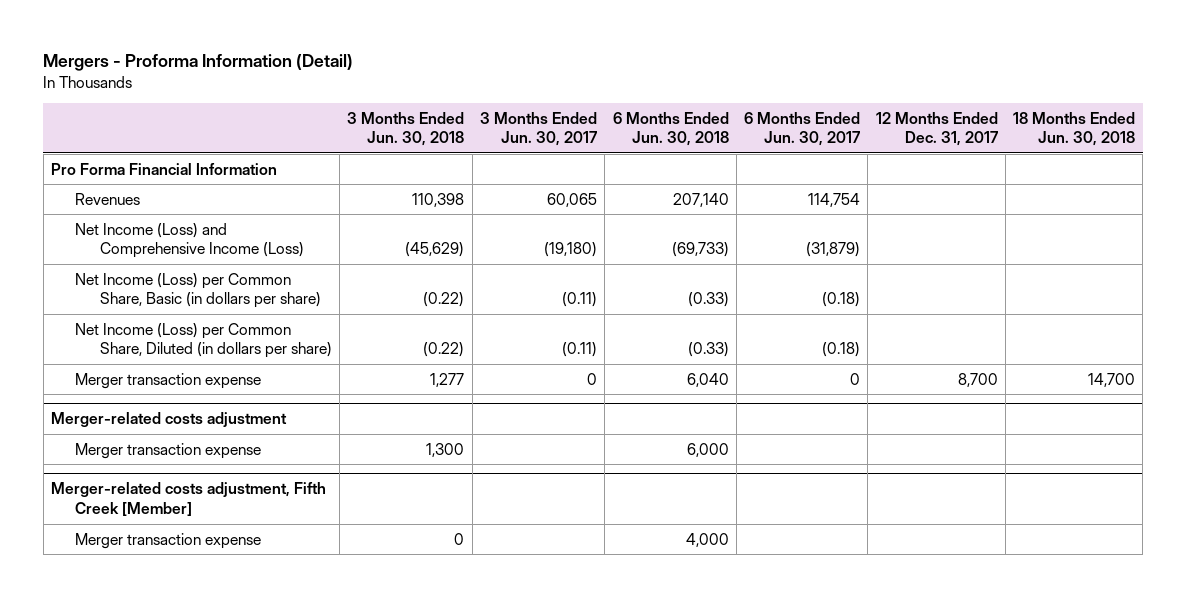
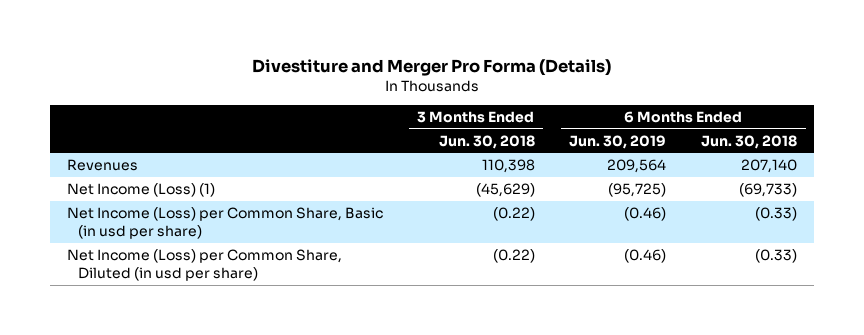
[43,54,354,72] Mergers - Proforma Information (Detail) -> [251,58,611,76] Divestiture and Merger Pro Forma (Details)
[479,111,597,147] 3 Months Ended Jun. 30, 2017 -> none
[744,111,861,147] 6 Months Ended Jun. 30, 2017 -> none
[875,111,998,147] 12 Months Ended Dec. 31, 2017 -> none
[1013,111,1136,147] 18 Months Ended Jun. 30, 2018 -> none
none -> [569,134,667,149] Jun. 30, 2019
[51,162,278,175] Pro Forma Financial Information -> none
[75,372,262,389] Merger transaction expense -> none
[51,412,288,428] Merger-related costs adjustment -> none
[75,442,262,459] Merger transaction expense -> none
[51,482,327,517] Merger-related costs adjustment, Fifth Creek [Member] -> none
[75,532,262,549] Merger transaction expense -> none
[75,222,304,259] Net Income (Loss) and Comprehensive Income (Loss) -> [66,182,215,197] Net Income (Loss) (1)
[75,272,321,309] Net Income (Loss) per Common Share, Basic (in dollars per share) -> [66,206,383,240] Net Income (Loss) per Common Share, Basic (in usd per share)
[75,322,332,359] Net Income (Loss) per Common Share, Diluted (in dollars per share) -> [66,248,342,282] Net Income (Loss) per Common Share, Diluted (in usd per share)

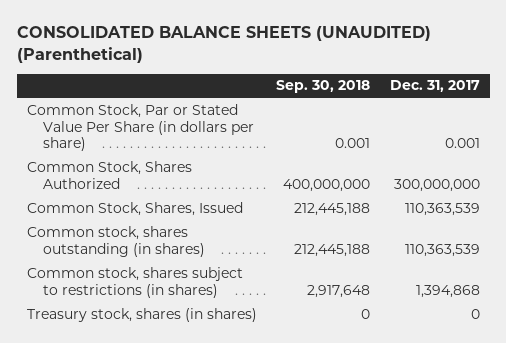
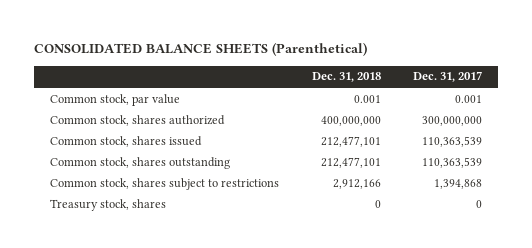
[16,26,431,63] CONSOLIDATED BALANCE SHEETS (UNAUDITED) (Parenthetical) -> [34,42,368,57] CONSOLIDATED BALANCE SHEETS (Parenthetical)
[276,80,371,94] Sep. 30, 2018 -> none
none -> [311,72,381,83] Dec. 31, 2018
[26,103,254,152] Common Stock, Par or Stated Value Per Share (in dollars per share) -> [50,93,181,106] Common stock, par value
[26,160,192,189] Common Stock, Shares Authorized -> [50,114,226,126] Common stock, shares authorized
[26,201,243,216] Common Stock, Shares, Issued -> [50,135,203,147] Common stock, shares issued
[26,225,205,257] Common stock, shares outstanding (in shares) -> [50,156,231,169] Common stock, shares outstanding
[26,266,243,298] Common stock, shares subject to restrictions (in shares) -> [50,177,280,190] Common stock, shares subject to restrictions
[26,307,257,322] Treasury stock, shares (in shares) -> [50,198,167,211] Treasury stock, shares

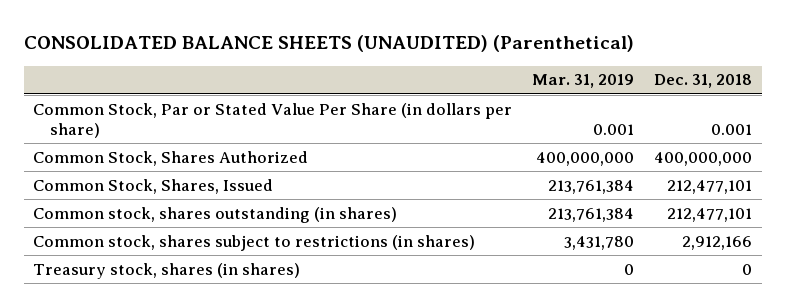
[34,42,368,57] CONSOLIDATED BALANCE SHEETS (Parenthetical) -> [23,35,634,53] CONSOLIDATED BALANCE SHEETS (UNAUDITED) (Parenthetical)
[412,71,482,83] Dec. 31, 2017 -> none
none -> [532,74,635,89] Mar. 31, 2019
[50,93,181,106] Common stock, par value -> [33,102,513,138] Common Stock, Par or Stated Value Per Share (in dollars per share)
[50,114,226,126] Common stock, shares authorized -> [33,150,309,166] Common Stock, Shares Authorized
[50,135,203,147] Common stock, shares issued -> [33,178,274,194] Common Stock, Shares, Issued
[50,156,231,169] Common stock, shares outstanding -> [33,206,398,223] Common stock, shares outstanding (in shares)
[50,177,280,190] Common stock, shares subject to restrictions -> [33,234,476,251] Common stock, shares subject to restrictions (in shares)
[50,198,167,211] Treasury stock, shares -> [33,262,301,279] Treasury stock, shares (in shares)

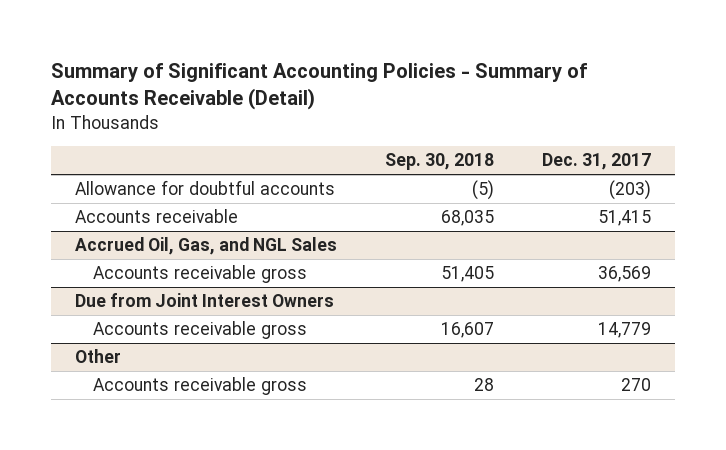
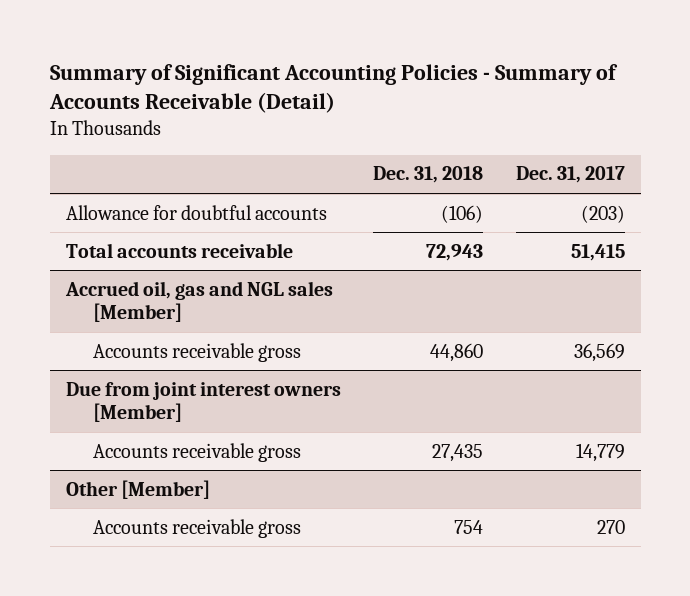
[385,153,495,171] Sep. 30, 2018 -> none
none -> [373,166,484,184] Dec. 31, 2018
[75,209,239,224] Accounts receivable -> [65,242,293,258] Total accounts receivable
[75,237,338,256] Accrued Oil, Gas, and NGL Sales -> [64,280,333,323] Accrued oil, gas and NGL sales [Member]
[75,293,335,308] Due from Joint Interest Owners -> [65,381,341,423] Due from joint interest owners [Member]
[75,349,122,364] Other -> [65,479,210,499] Other [Member]

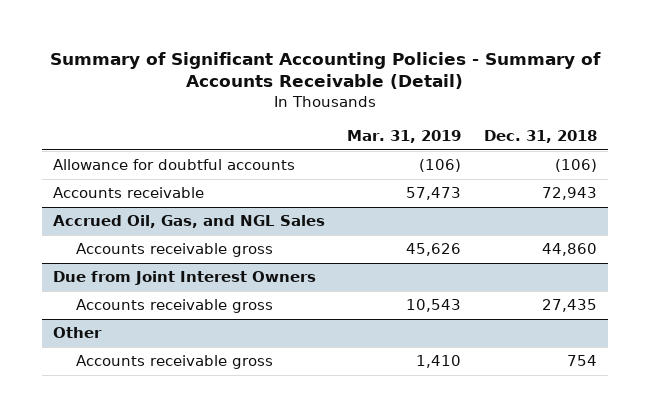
[515,166,625,184] Dec. 31, 2017 -> none
none -> [347,129,462,143] Mar. 31, 2019
[65,242,293,258] Total accounts receivable -> [53,187,205,199] Accounts receivable
[64,280,333,323] Accrued oil, gas and NGL sales [Member] -> [53,215,326,229] Accrued Oil, Gas, and NGL Sales
[65,381,341,423] Due from joint interest owners [Member] -> [53,271,317,286] Due from Joint Interest Owners
[65,479,210,499] Other [Member] -> [53,327,103,339] Other

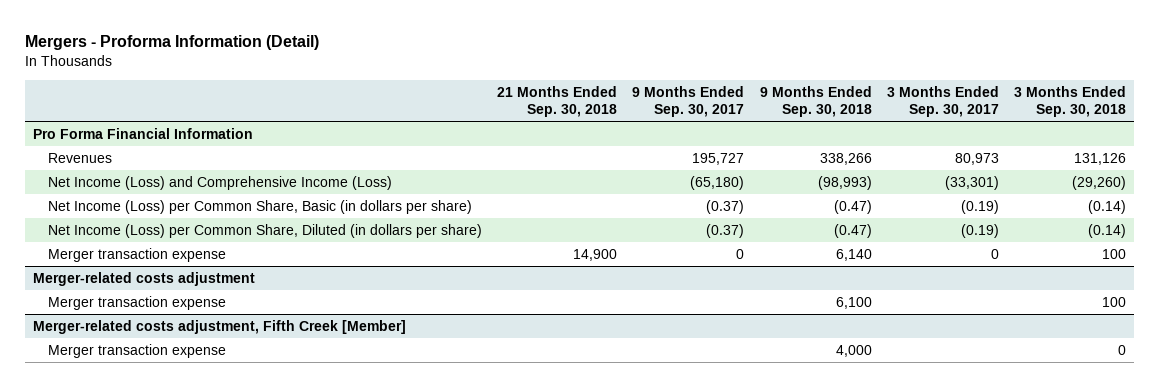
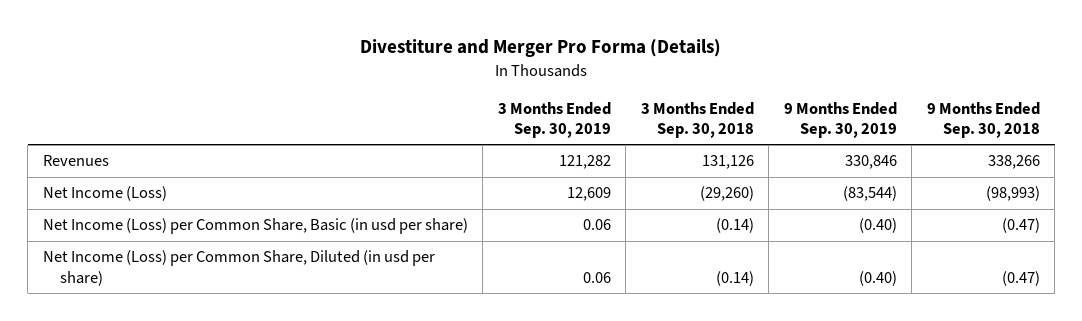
[25,35,320,51] Mergers - Proforma Information (Detail) -> [360,39,722,58] Divestiture and Merger Pro Forma (Details)
[497,86,618,118] 21 Months Ended Sep. 30, 2018 -> none
[632,86,745,118] 9 Months Ended Sep. 30, 2017 -> none
[886,86,999,118] 3 Months Ended Sep. 30, 2017 -> none
none -> [497,101,611,139] 3 Months Ended Sep. 30, 2019
none -> [783,101,897,139] 9 Months Ended Sep. 30, 2019
[32,128,253,140] Pro Forma Financial Information -> none
[48,248,227,263] Merger transaction expense -> none
[32,272,255,287] Merger-related costs adjustment -> none
[48,296,227,311] Merger transaction expense -> none
[32,320,406,335] Merger-related costs adjustment, Fifth Creek [Member] -> none
[48,344,227,359] Merger transaction expense -> none
[48,176,393,191] Net Income (Loss) and Comprehensive Income (Loss) -> [42,186,167,202] Net Income (Loss)
[48,200,473,215] Net Income (Loss) per Common Share, Basic (in dollars per share) -> [42,218,468,235] Net Income (Loss) per Common Share, Basic (in usd per share)
[48,224,483,239] Net Income (Loss) per Common Share, Diluted (in dollars per share) -> [42,250,435,286] Net Income (Loss) per Common Share, Diluted (in usd per share)

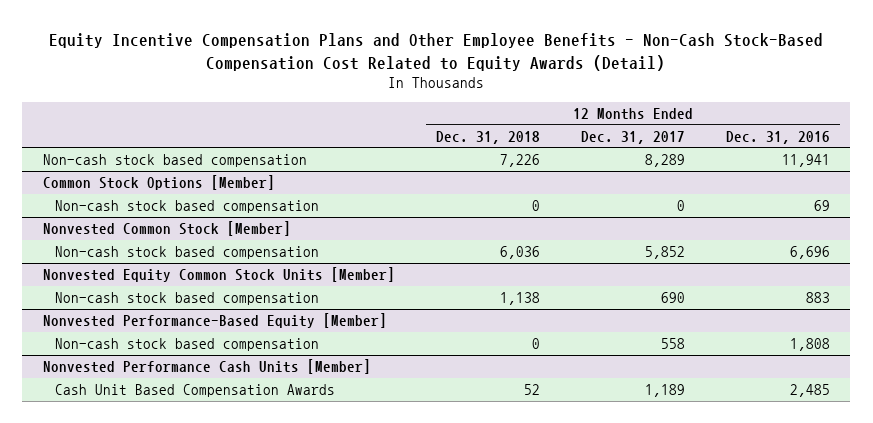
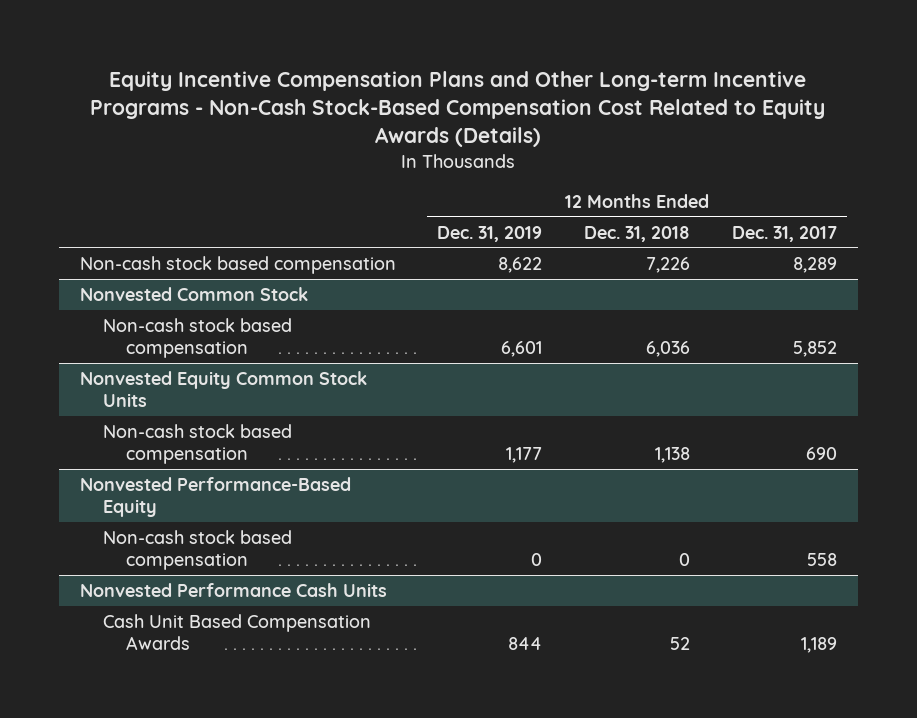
[49,32,824,71] Equity Incentive Compensation Plans and Other Employee Benefits - Non-Cash Stock-Based Compensation Cost Related to Equity Awards (Detail) -> [90,71,826,148] Equity Incentive Compensation Plans and Other Long-term Incentive Programs - Non-Cash Stock-Based Compensation Cost Related to Equity Awards (Details)
[725,130,830,144] Dec. 31, 2016 -> none
none -> [437,225,543,242] Dec. 31, 2019
[42,175,275,191] Common Stock Options [Member] -> none
[55,200,320,214] Non-cash stock based compensation -> none
[42,221,291,237] Nonvested Common Stock [Member] -> [79,286,308,301] Nonvested Common Stock
[42,267,395,283] Nonvested Equity Common Stock Units [Member] -> [79,370,367,407] Nonvested Equity Common Stock Units
[42,313,387,329] Nonvested Performance-Based Equity [Member] -> [79,476,351,517] Nonvested Performance-Based Equity
[42,359,371,375] Nonvested Performance Cash Units [Member] -> [79,582,387,597] Nonvested Performance Cash Units

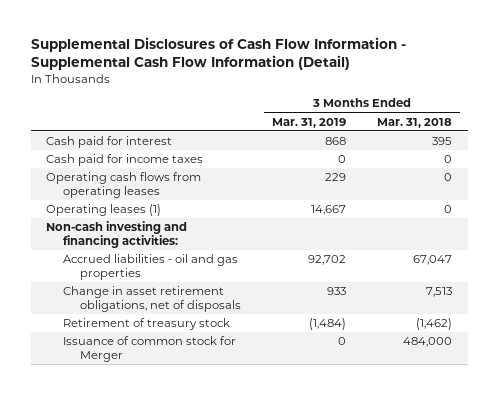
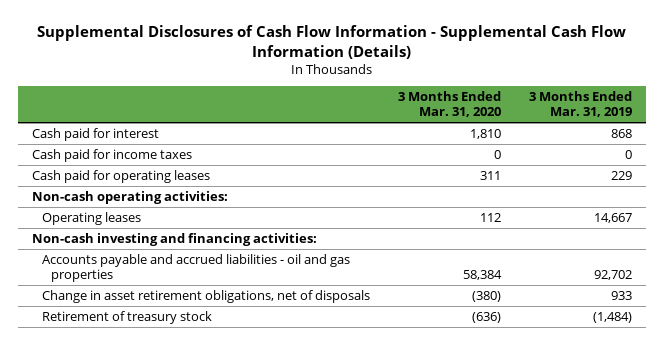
[30,36,406,70] Supplemental Disclosures of Cash Flow Information - Supplemental Cash Flow Information (Detail) -> [36,25,626,59] Supplemental Disclosures of Cash Flow Information - Supplemental Cash Flow Information (Details)
[376,117,452,128] Mar. 31, 2018 -> none
none -> [397,91,501,118] 3 Months Ended Mar. 31, 2020
[46,172,202,199] Operating cash flows from operating leases -> [31,169,210,183] Cash paid for operating leases
none -> [31,190,228,204] Non-cash operating activities:
[46,204,162,217] Operating leases (1) -> [41,211,141,225] Operating leases
[62,254,238,281] Accrued liabilities - oil and gas properties -> [41,253,350,282] Accounts payable and accrued liabilities - oil and gas properties
[62,336,236,363] Issuance of common stock for Merger -> none

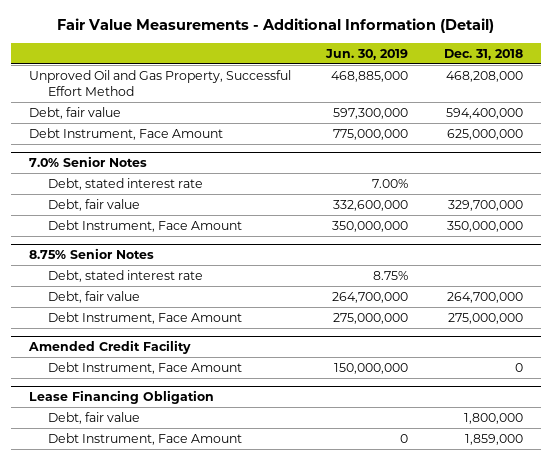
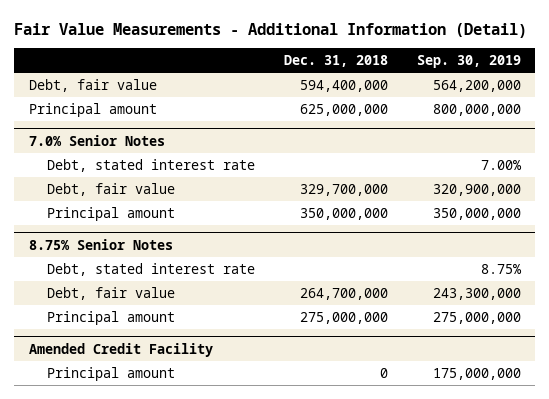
[325,48,409,60] Jun. 30, 2019 -> none
none -> [416,55,521,69] Sep. 30, 2019
[28,69,291,97] Unproved Oil and Gas Property, Successful Effort Method -> none
[28,127,223,140] Debt Instrument, Face Amount -> [28,102,157,117] Principal amount
[47,219,242,232] Debt Instrument, Face Amount -> [47,206,176,221] Principal amount
[47,311,242,324] Debt Instrument, Face Amount -> [47,310,176,325] Principal amount
[28,389,214,404] Lease Financing Obligation -> none
[47,411,140,424] Debt, fair value -> none
[47,432,242,445] Debt Instrument, Face Amount -> none
[47,361,242,374] Debt Instrument, Face Amount -> [47,366,176,381] Principal amount

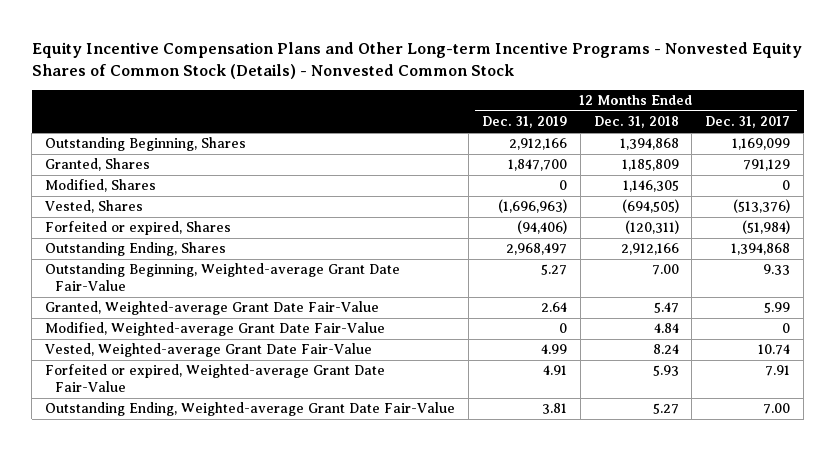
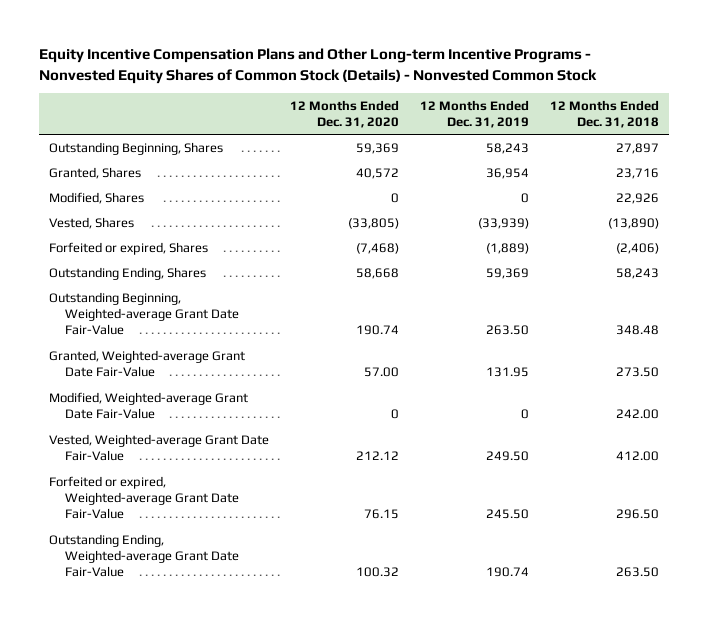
[705,116,791,129] Dec. 31, 2017 -> none
none -> [290,99,400,129] 12 Months Ended Dec. 31, 2020
[508,138,567,151] 2,912,166 -> [485,143,529,155] 58,243
[619,138,679,151] 1,394,868 -> [615,143,659,155] 27,897
[507,159,567,172] 1,847,700 -> [485,168,529,180] 36,954
[621,159,679,172] 1,185,809 -> [615,168,659,180] 23,716
[622,180,679,193] 1,146,305 -> [615,193,659,205] 22,926
[497,199,567,214] (1,696,963) -> [477,218,529,230] (33,939)
[621,199,679,214] (694,505) -> [607,218,659,230] (13,890)
[516,220,567,235] (94,406) -> [485,243,529,255] (1,889)
[624,220,679,235] (120,311) -> [615,243,659,255] (2,406)
[505,243,567,256] 2,968,497 -> [485,268,529,280] 59,369
[620,243,679,256] 2,912,166 -> [615,268,659,280] 58,243
[540,264,567,276] 5.27 -> [485,325,529,336] 263.50
[651,264,679,276] 7.00 -> [615,325,659,336] 348.48
[540,302,567,313] 2.64 -> [485,367,529,378] 131.95
[653,302,679,314] 5.47 -> [615,367,659,378] 273.50
[653,323,679,334] 4.84 -> [615,409,659,420] 242.00
[540,344,567,355] 4.99 -> [485,451,529,462] 249.50
[652,344,679,355] 8.24 -> [615,451,659,462] 412.00
[542,365,567,376] 4.91 -> [485,509,529,520] 245.50
[652,365,679,377] 5.93 -> [615,509,659,520] 296.50
[541,403,567,415] 3.81 -> [485,567,529,578] 190.74
[652,403,679,415] 5.27 -> [615,567,659,578] 263.50

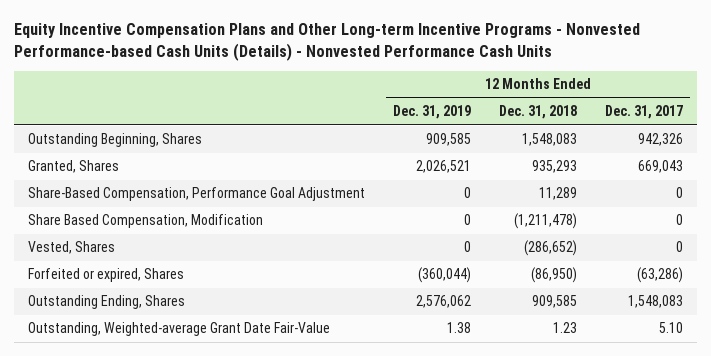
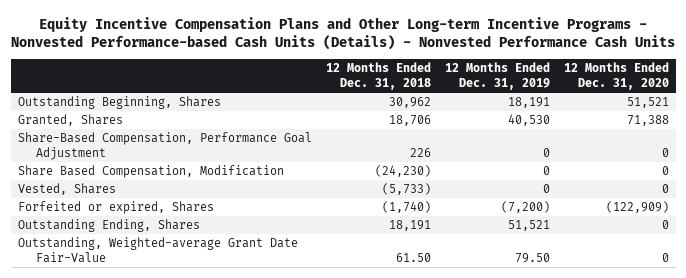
[605,105,684,120] Dec. 31, 2017 -> none
none -> [563,62,669,91] 12 Months Ended Dec. 31, 2020
[425,133,471,147] 909,585 -> [507,97,550,109] 18,191
[522,133,578,147] 1,548,083 -> [388,97,431,109] 30,962
[415,160,471,174] 2,026,521 -> [507,114,550,127] 40,530
[532,160,578,174] 935,293 -> [388,115,431,127] 18,706
[539,187,578,201] 11,289 -> [409,148,431,158] 226
[514,213,578,230] (1,211,478) -> [374,165,431,178] (24,230)
[524,240,578,257] (286,652) -> [381,183,431,196] (5,733)
[417,267,471,284] (360,044) -> [500,201,550,214] (7,200)
[531,267,578,284] (86,950) -> [381,201,431,214] (1,740)
[415,295,471,309] 2,576,062 -> [507,220,550,232] 51,521
[532,295,578,309] 909,585 -> [388,220,431,232] 18,191
[446,322,471,334] 1.38 -> [514,253,550,264] 79.50
[553,322,578,334] 1.23 -> [395,253,431,263] 61.50

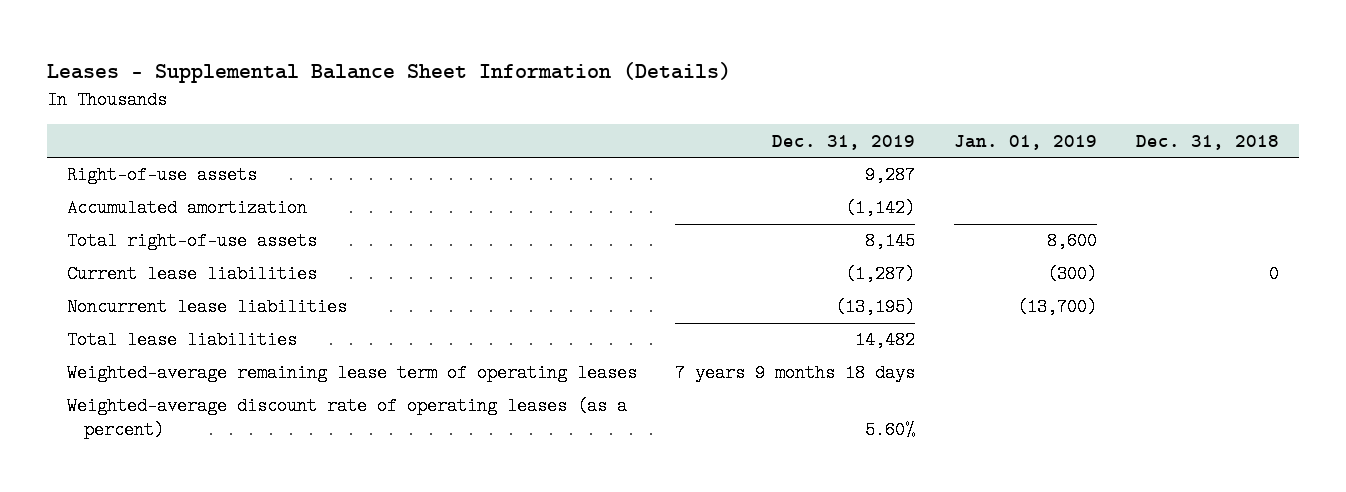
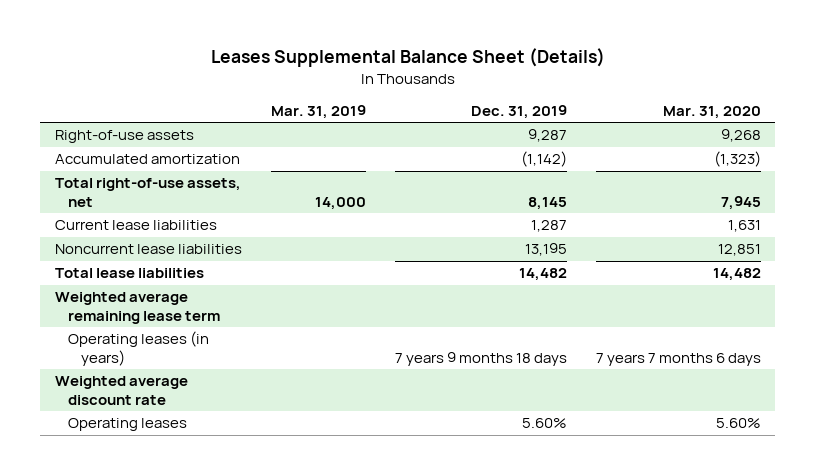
[47,61,732,83] Leases - Supplemental Balance Sheet Information (Details) -> [210,48,605,68] Leases Supplemental Balance Sheet (Details)
[954,134,1098,150] Jan. 01, 2019 -> none
[1136,134,1280,150] Dec. 31, 2018 -> none
none -> [270,104,366,119] Mar. 31, 2019
none -> [662,105,761,119] Mar. 31, 2020
[66,232,317,251] Total right-of-use assets -> [54,178,241,207] Total right-of-use assets, net
[845,265,916,284] (1,287) -> [530,220,567,233] 1,287
[835,298,916,317] (13,195) -> [524,243,567,257] 13,195
none -> [54,292,220,324] Weighted average remaining lease term
[66,364,637,383] Weighted-average remaining lease term of operating leases -> [67,331,209,366] Operating leases (in years)
none -> [54,376,188,405] Weighted average discount rate
[66,397,627,439] Weighted-average discount rate of operating leases (as a percent) -> [67,418,187,432] Operating leases

